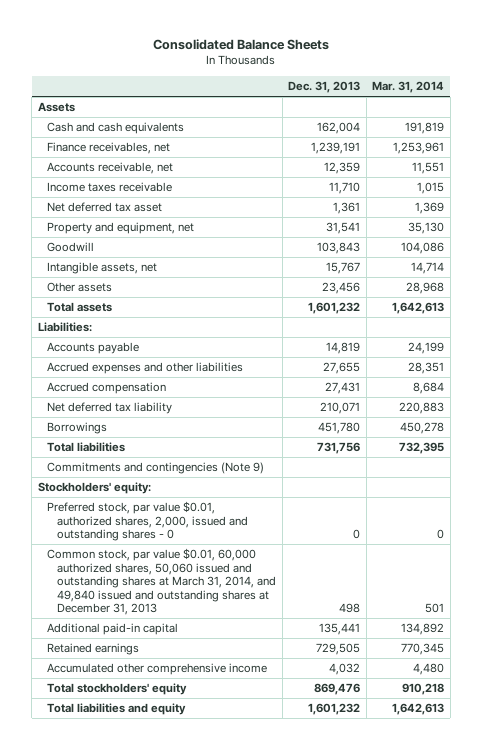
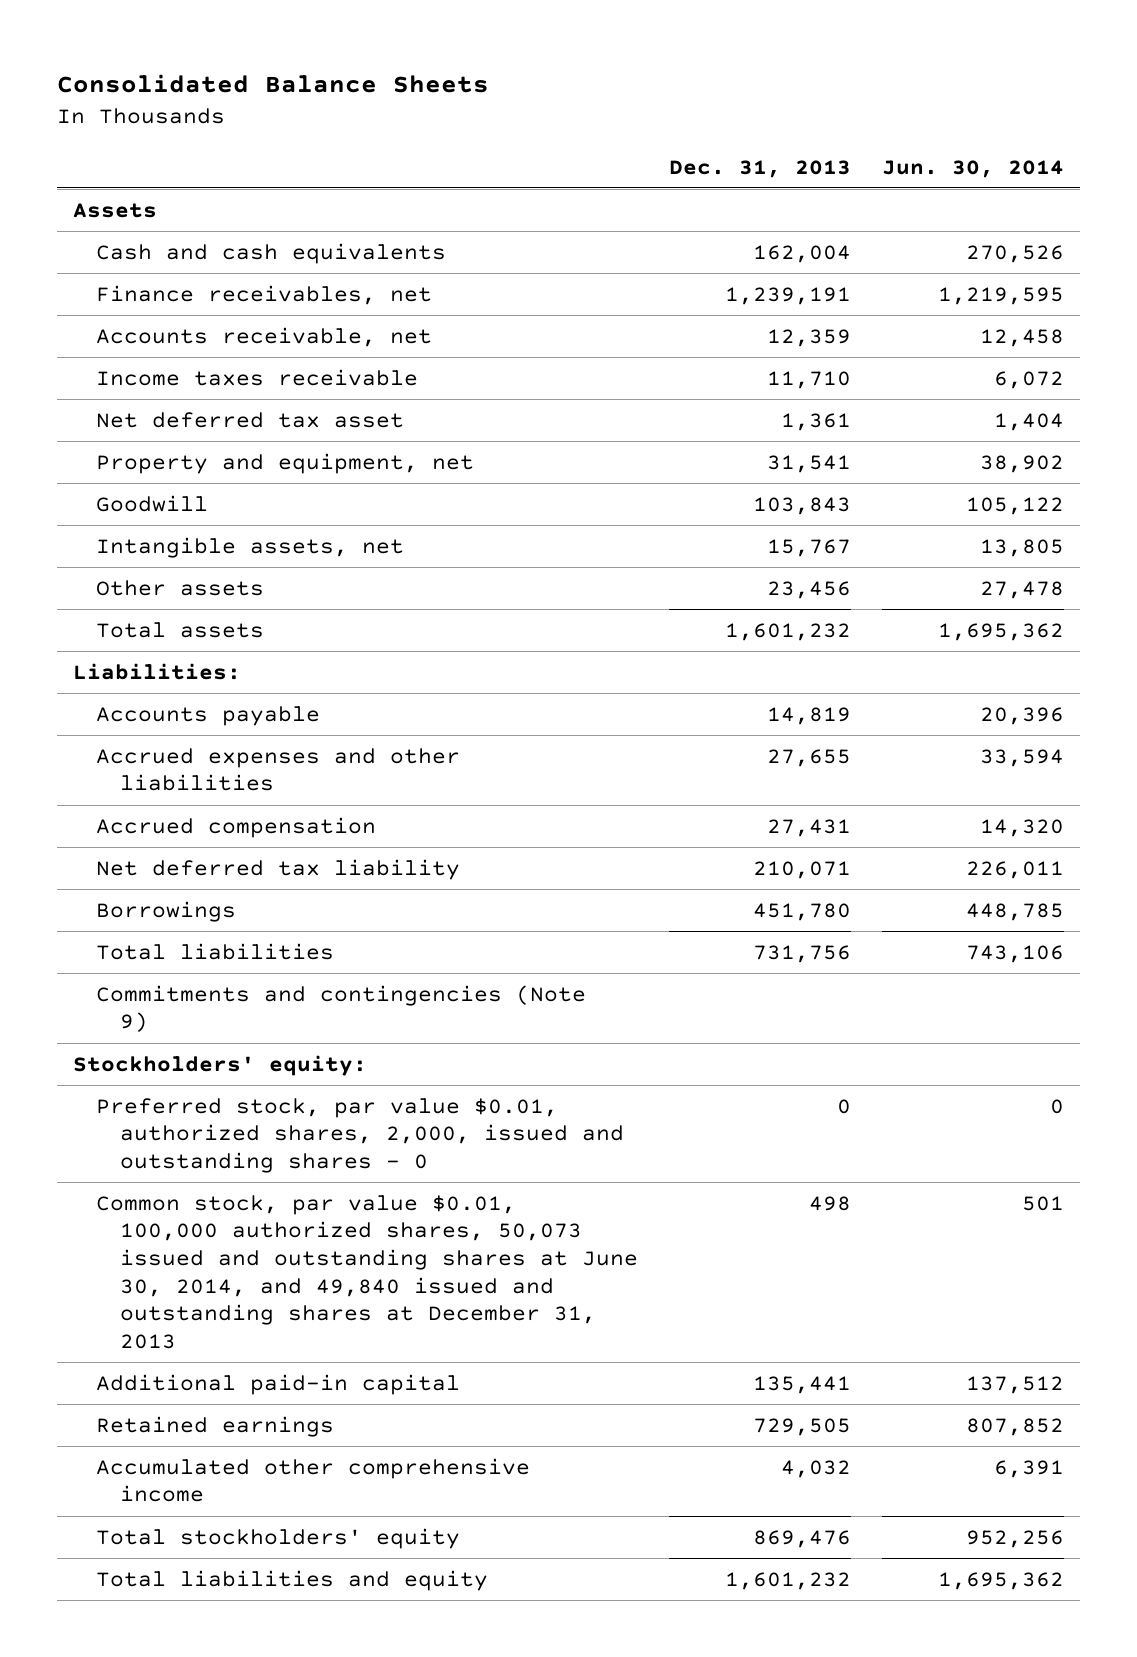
[372,80,445,93] Mar. 31, 2014 -> none
none -> [882,159,1065,178] Jun. 30, 2014
[47,548,277,615] Common stock, par value $0.01, 60,000 authorized shares, 50,060 issued and outstanding shares at March 31, 2014, and 49,840 issued and outstanding shares at December 31, 2013 -> [96,1194,638,1349] Common stock, par value $0.01, 100,000 authorized shares, 50,073 issued and outstanding shares at June 30, 2014, and 49,840 issued and outstanding shares at December 31, 2013

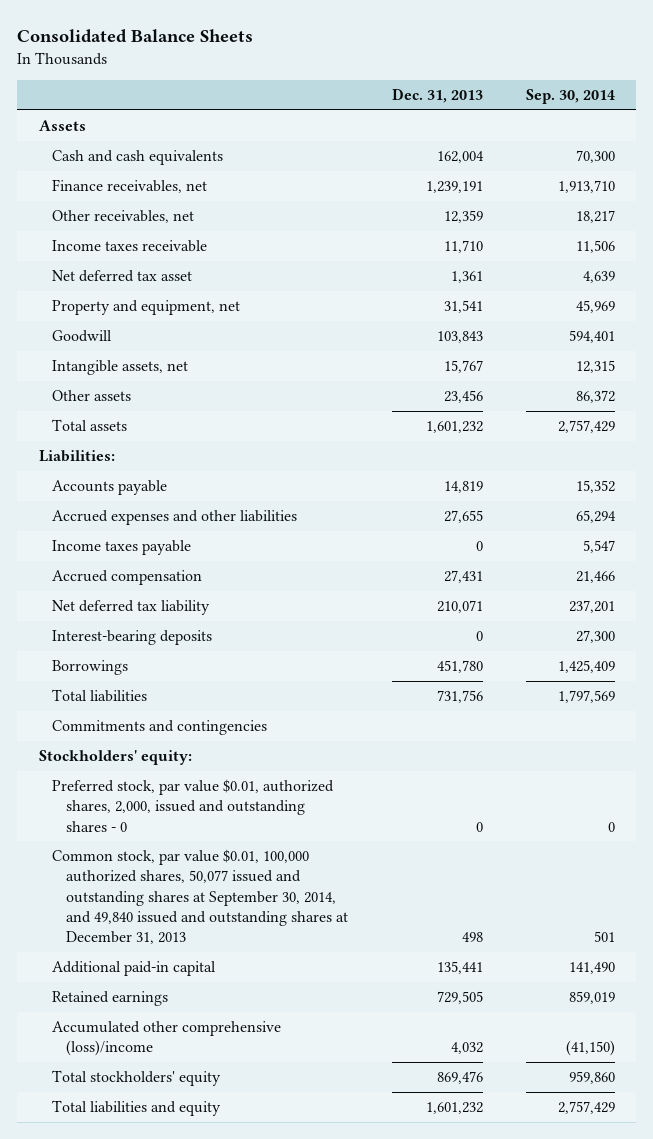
[882,159,1065,178] Jun. 30, 2014 -> none
none -> [525,89,615,105] Sep. 30, 2014
[96,326,433,347] Accounts receivable, net -> [52,210,195,224] Other receivables, net
none -> [52,540,192,556] Income taxes payable
none -> [52,630,213,646] Interest-bearing deposits
[96,984,587,1033] Commitments and contingencies (Note 9) -> [52,720,268,736] Commitments and contingencies
[96,1194,638,1349] Common stock, par value $0.01, 100,000 authorized shares, 50,073 issued and outstanding shares at June 30, 2014, and 49,840 issued and outstanding shares at December 31, 2013 -> [52,849,349,945] Common stock, par value $0.01, 100,000 authorized shares, 50,077 issued and outstanding shares at September 30, 2014, and 49,840 issued and outstanding shares at December 31, 2013
[96,1457,531,1503] Accumulated other comprehensive income -> [52,1021,282,1057] Accumulated other comprehensive (loss)/income

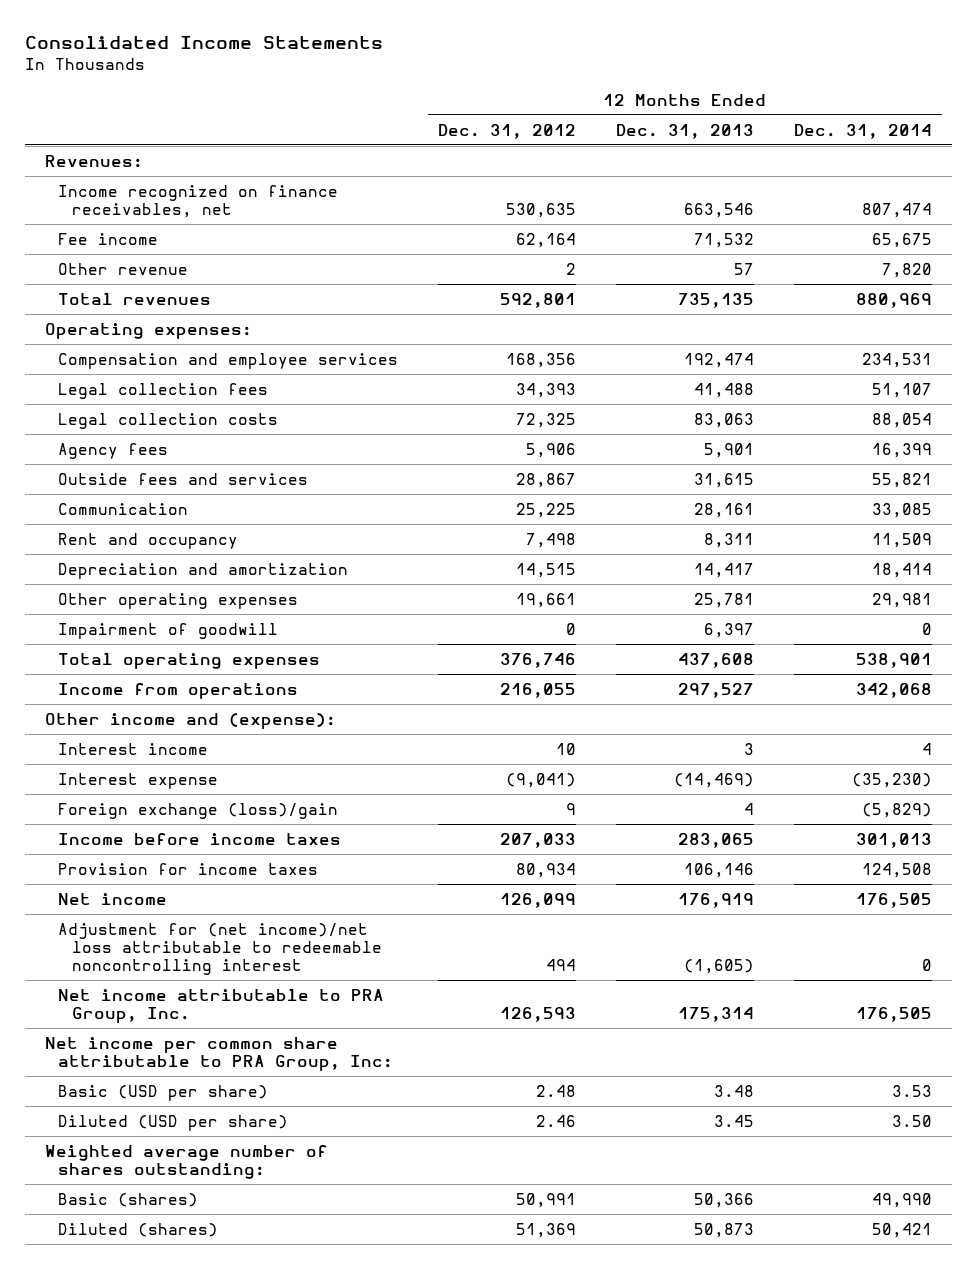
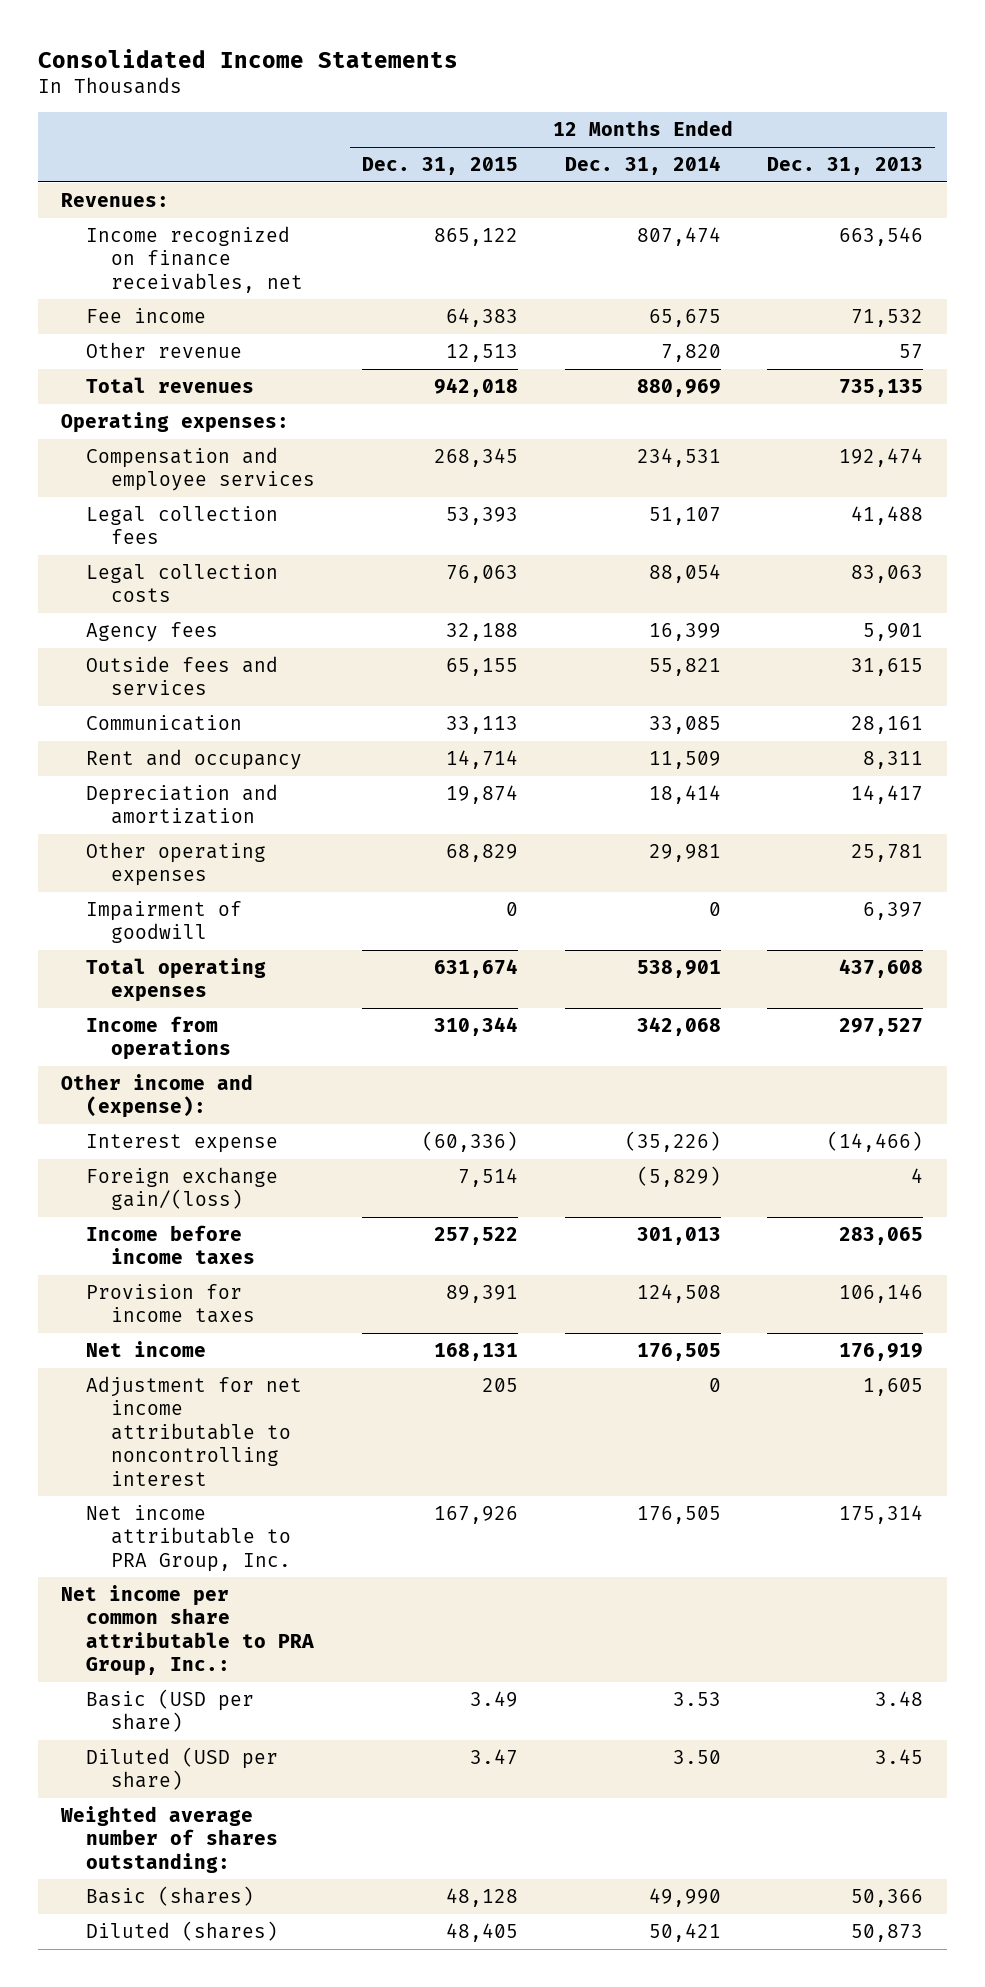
[438,123,577,139] Dec. 31, 2012 -> none
none -> [361,157,518,176] Dec. 31, 2015
[58,742,209,755] Interest income -> none
[673,772,754,788] (14,469) -> [827,1130,924,1152] (14,466)
[851,772,932,788] (35,230) -> [624,1130,721,1152] (35,226)
[58,802,339,819] Foreign exchange (loss)/gain -> [86,1166,279,1211] Foreign exchange gain/(loss)
[58,922,382,976] Adjustment for (net income)/net loss attributable to redeemable noncontrolling interest -> [86,1375,303,1486] Adjustment for net income attributable to noncontrolling interest
[683,959,754,975] (1,605) -> [863,1377,924,1396] 1,605
[44,1036,394,1072] Net income per common share attributable to PRA Group, Inc: -> [61,1584,315,1677] Net income per common share attributable to PRA Group, Inc.:

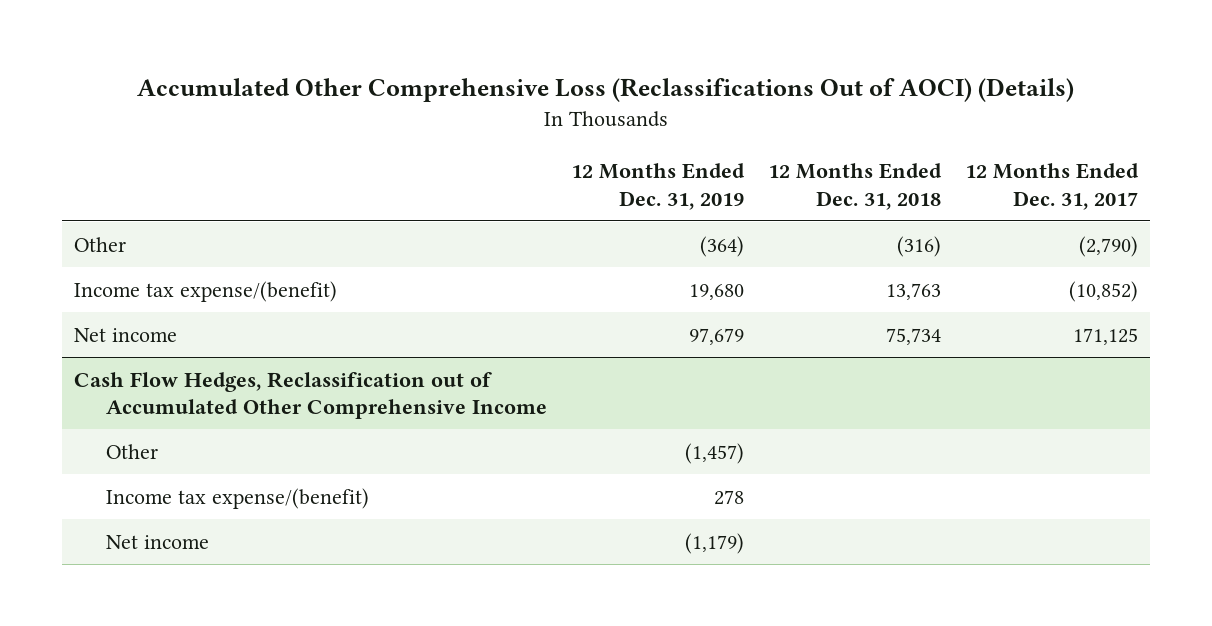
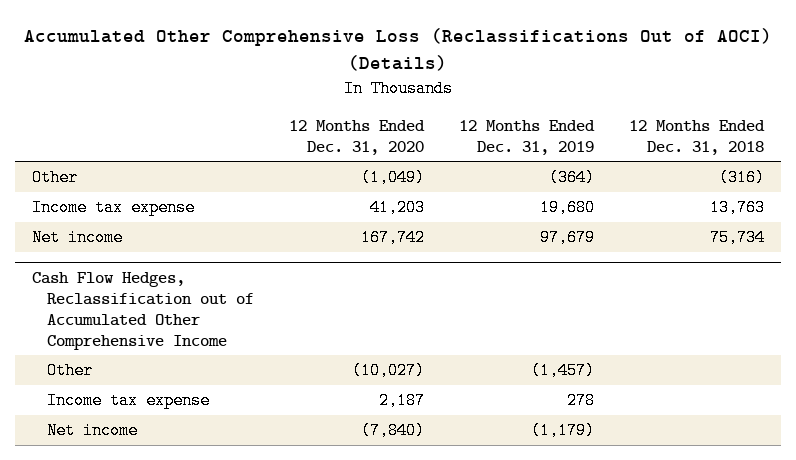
[965,163,1140,210] 12 Months Ended Dec. 31, 2017 -> none
none -> [289,119,426,155] 12 Months Ended Dec. 31, 2020
[73,280,337,302] Income tax expense/(benefit) -> [32,199,196,217] Income tax expense
[106,487,370,509] Income tax expense/(benefit) -> [47,392,211,410] Income tax expense

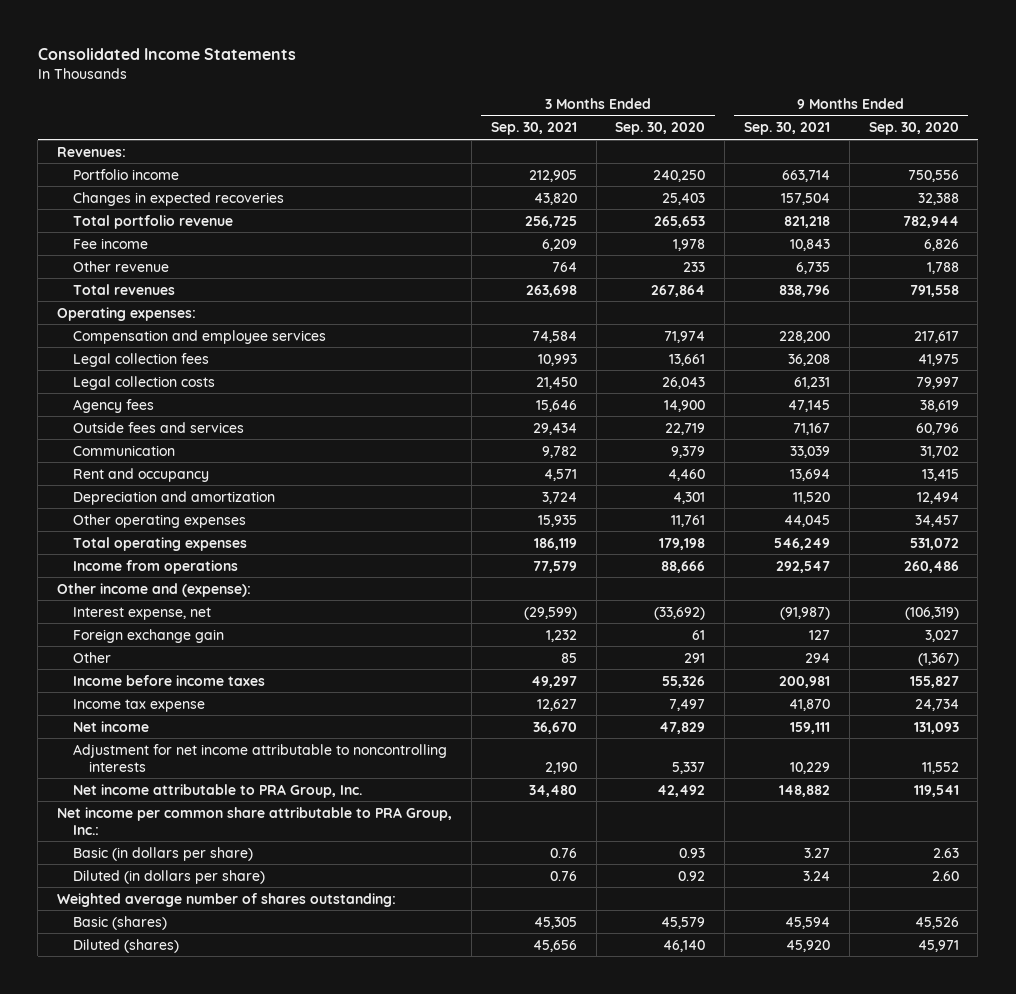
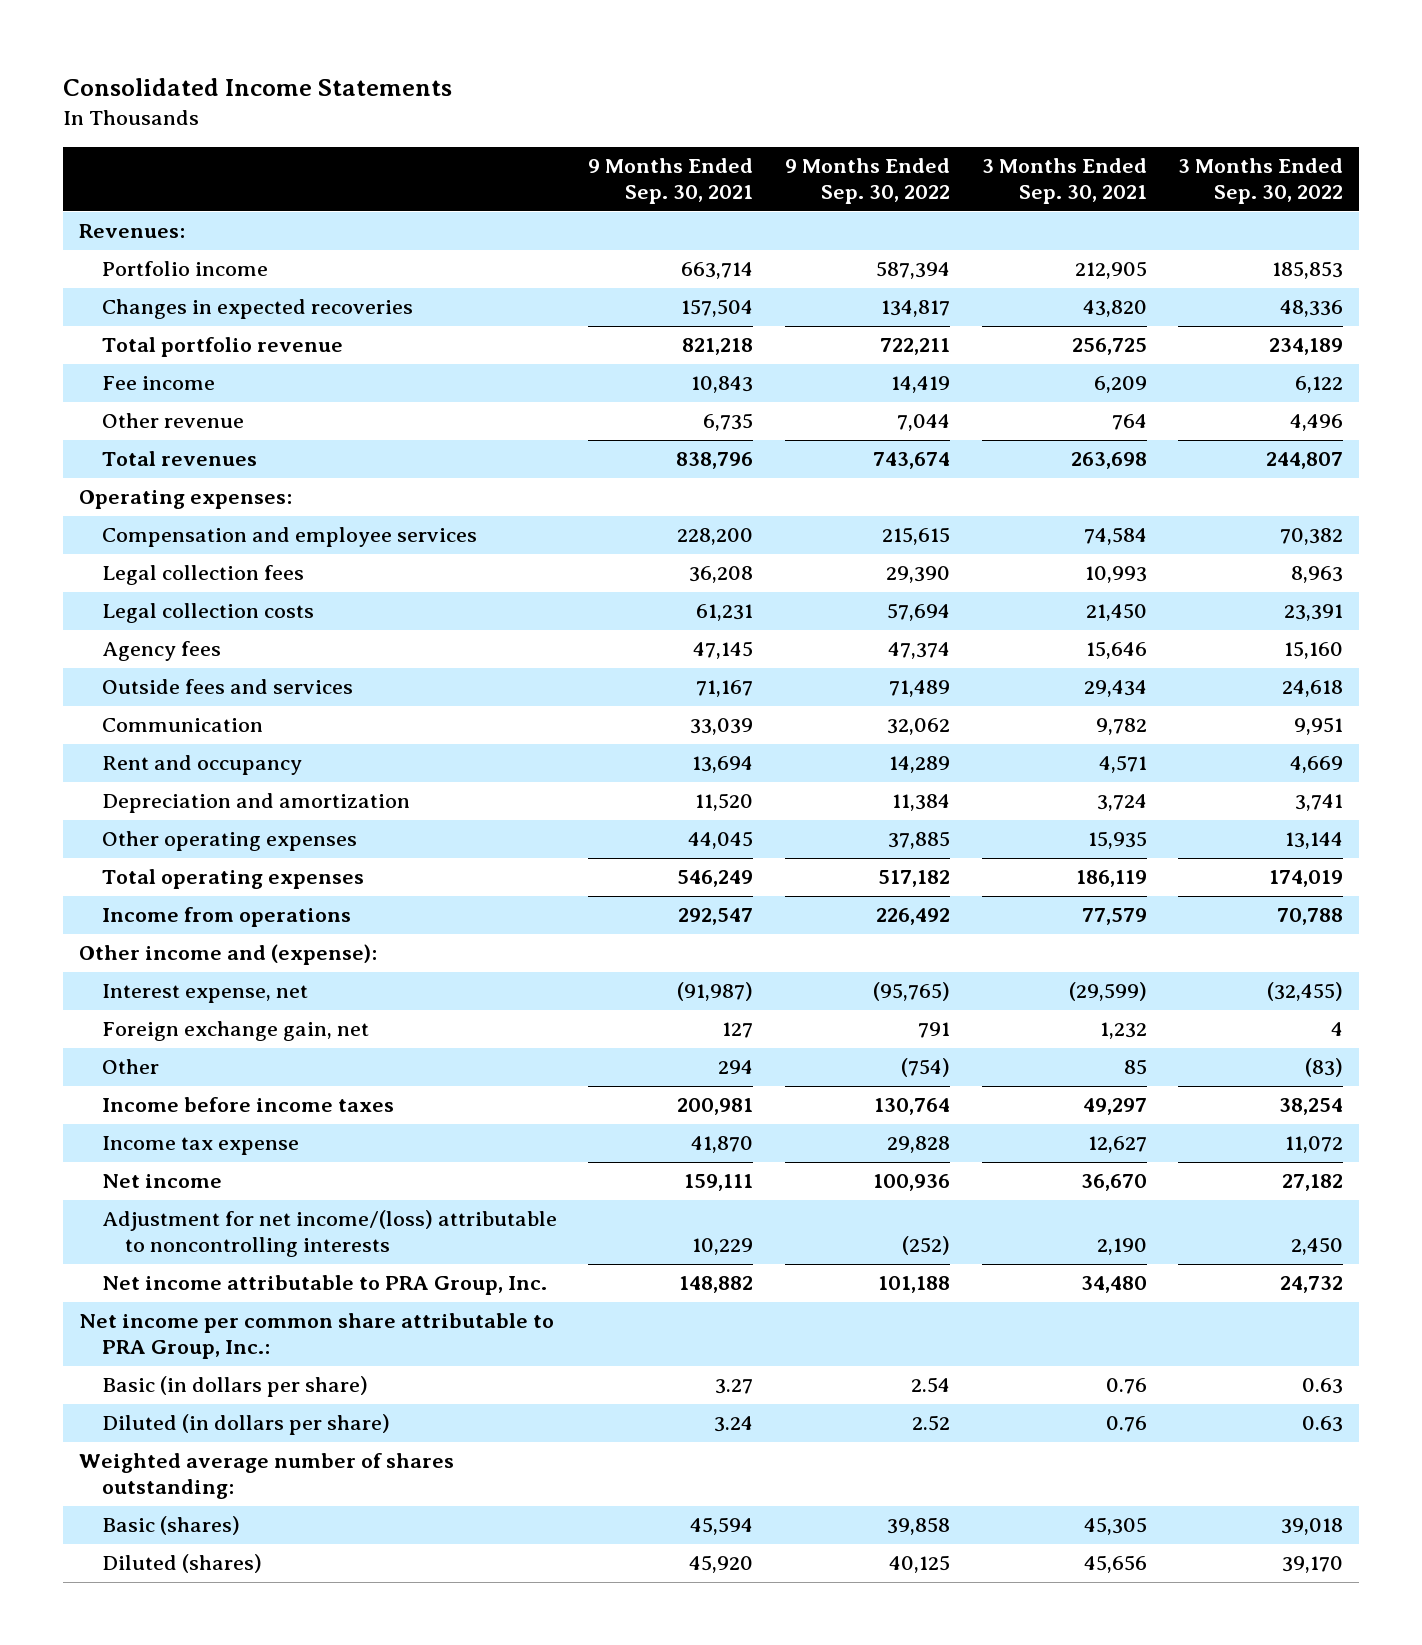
[615,122,706,136] Sep. 30, 2020 -> none
[868,122,959,136] Sep. 30, 2020 -> none
none -> [785,158,951,205] 9 Months Ended Sep. 30, 2022
none -> [1178,158,1344,205] 3 Months Ended Sep. 30, 2022
[73,628,225,643] Foreign exchange gain -> [101,1021,369,1042] Foreign exchange gain, net
[73,743,448,772] Adjustment for net income attributable to noncontrolling interests -> [101,1210,557,1258] Adjustment for net income/(loss) attributable to noncontrolling interests

